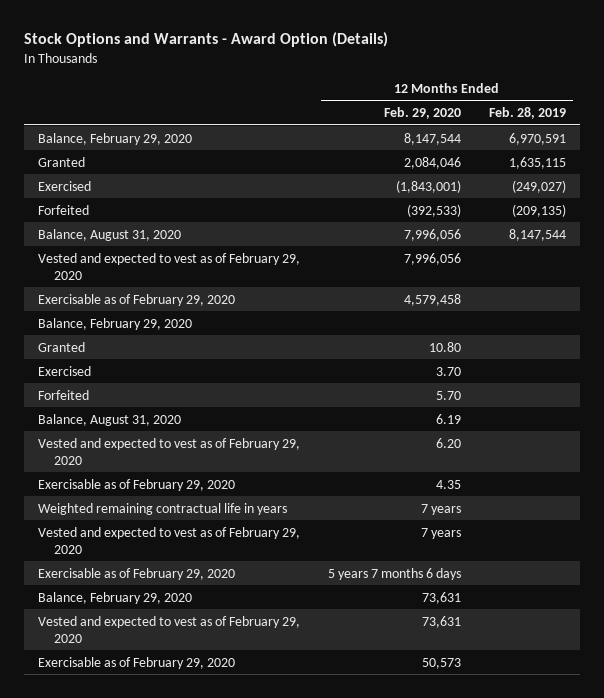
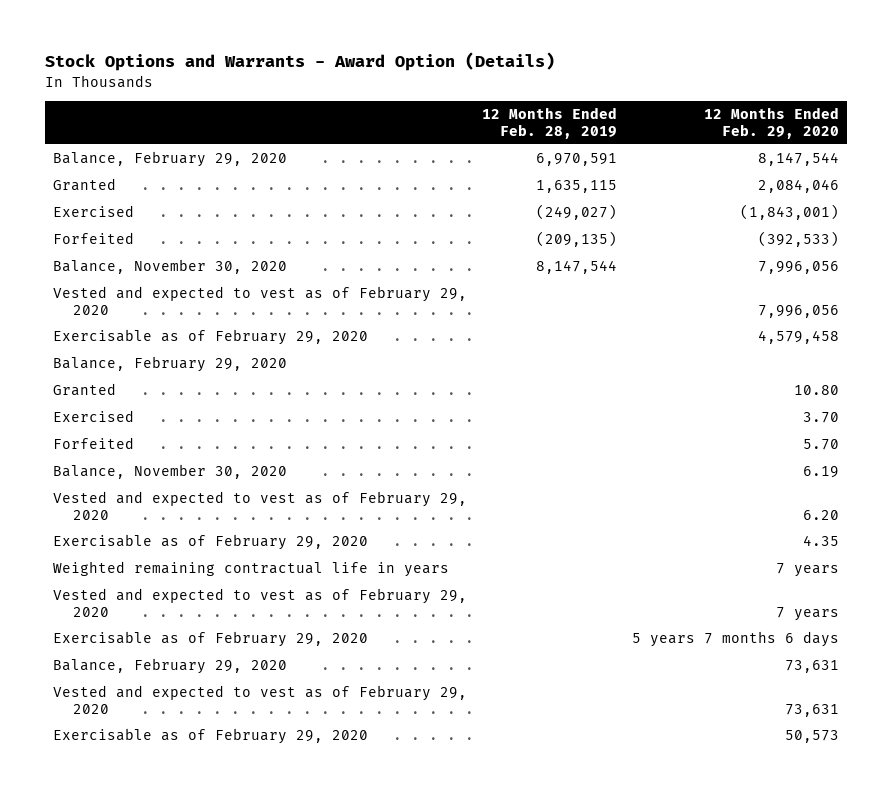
[37,228,181,241] Balance, August 31, 2020 -> [52,259,287,275] Balance, November 30, 2020
[37,413,181,426] Balance, August 31, 2020 -> [52,464,287,480] Balance, November 30, 2020

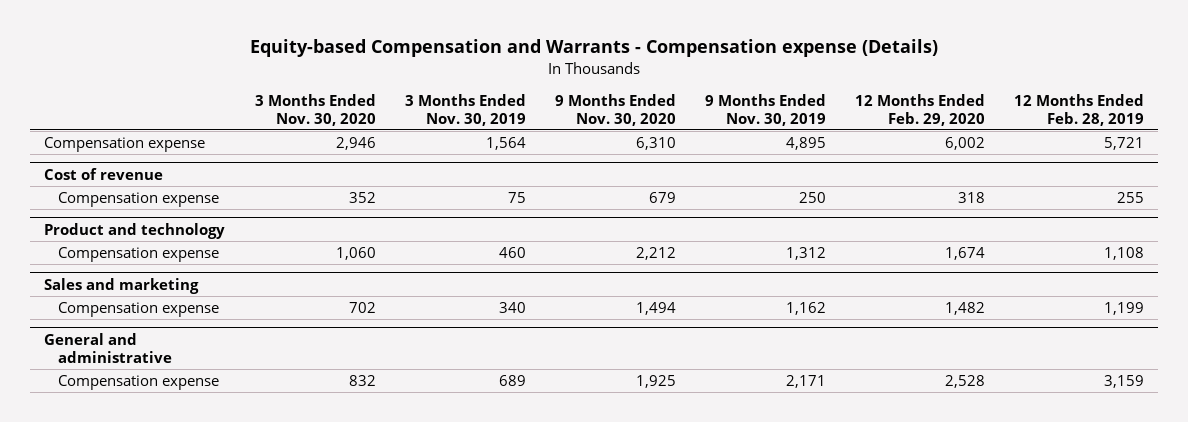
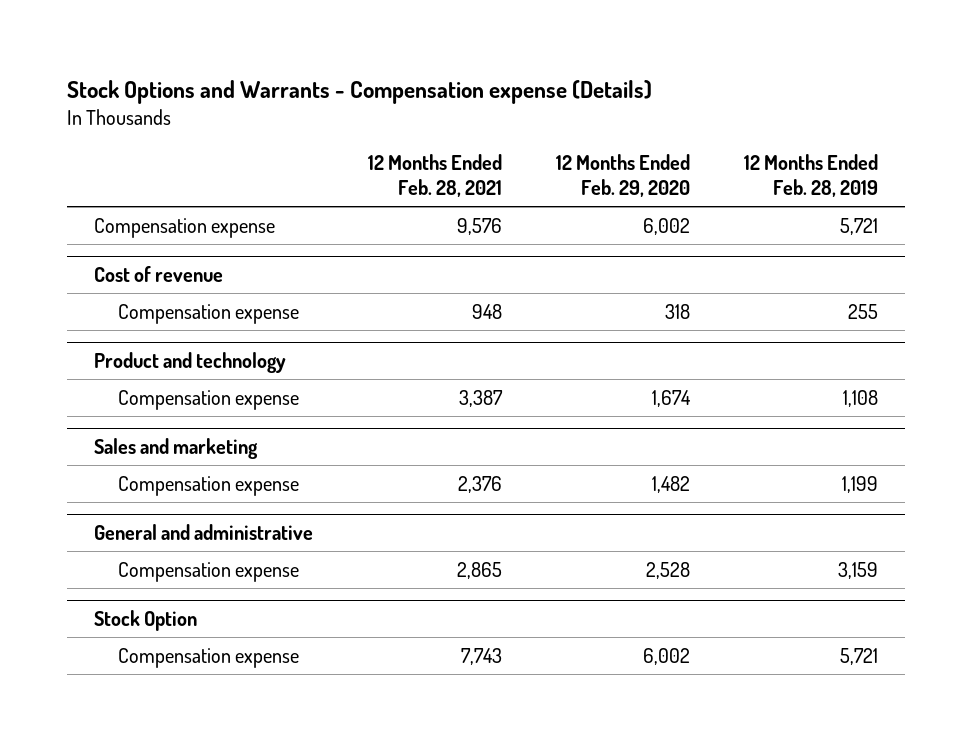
[250,39,939,58] Equity-based Compensation and Warrants - Compensation expense (Details) -> [67,80,653,105] Stock Options and Warrants - Compensation expense (Details)
[254,93,376,126] 3 Months Ended Nov. 30, 2020 -> none
[404,93,526,126] 3 Months Ended Nov. 30, 2019 -> none
[554,93,676,126] 9 Months Ended Nov. 30, 2020 -> none
[704,93,826,126] 9 Months Ended Nov. 30, 2019 -> none
none -> [367,154,502,197] 12 Months Ended Feb. 28, 2021
none -> [94,609,198,631] Stock Option
none -> [117,647,299,668] Compensation expense

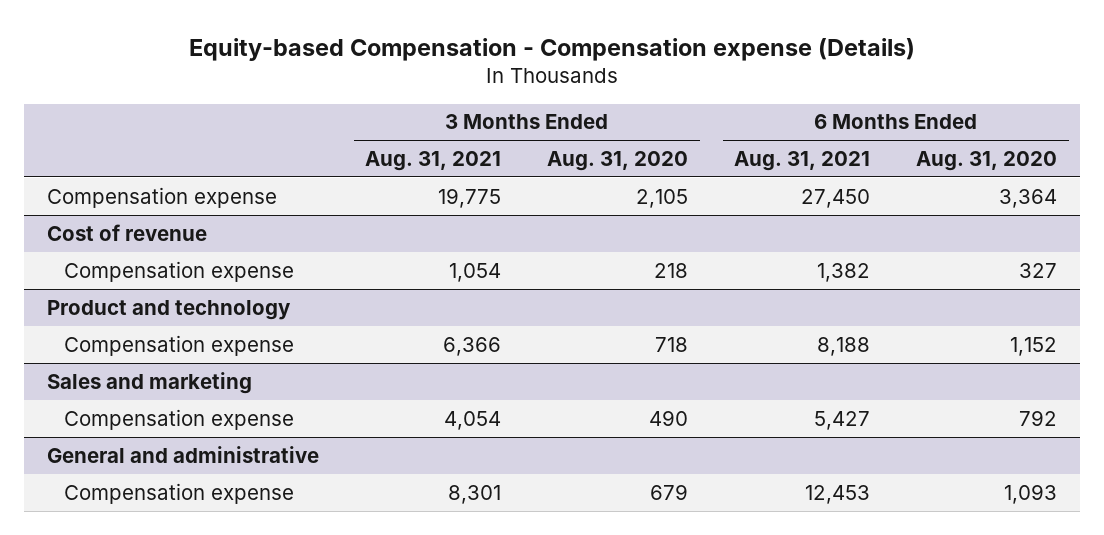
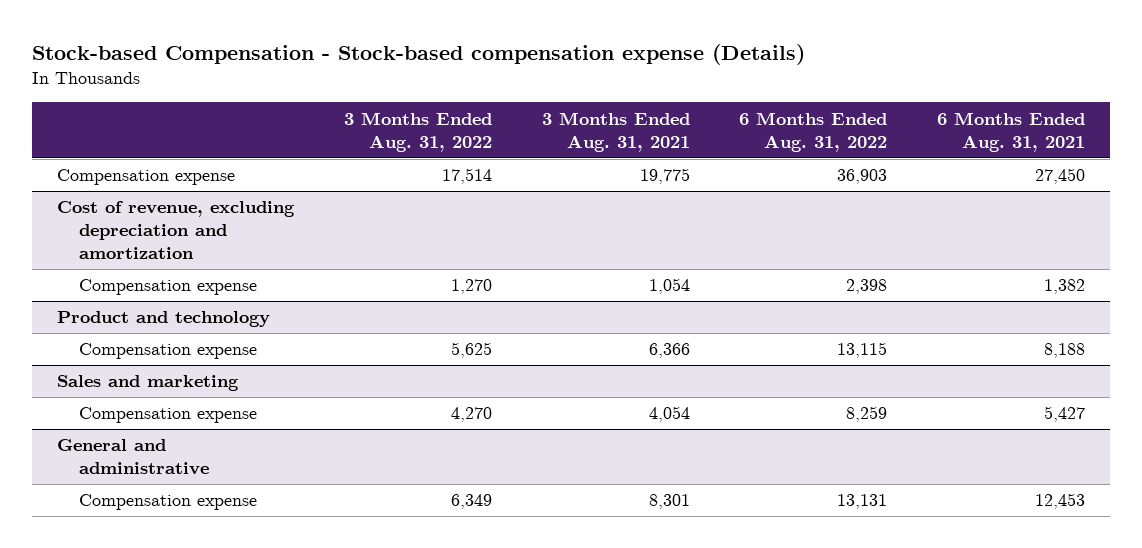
[189,37,916,61] Equity-based Compensation - Compensation expense (Details) -> [31,43,805,65] Stock-based Compensation - Stock-based compensation expense (Details)
[547,150,689,171] Aug. 31, 2020 -> none
[916,150,1058,171] Aug. 31, 2020 -> none
none -> [343,111,492,152] 3 Months Ended Aug. 31, 2022
none -> [739,111,888,152] 6 Months Ended Aug. 31, 2022
[47,223,208,241] Cost of revenue -> [56,201,295,260] Cost of revenue, excluding depreciation and amortization

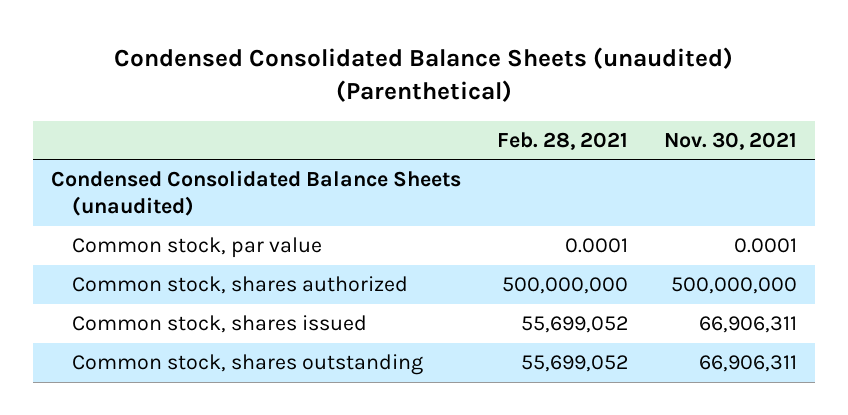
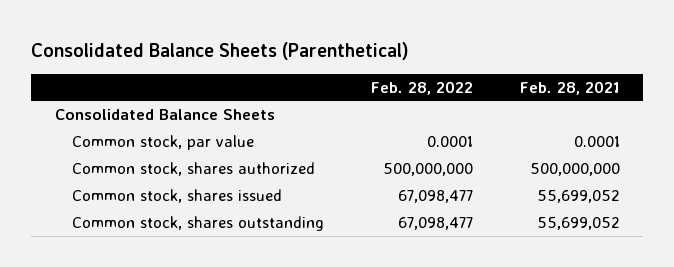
[114,47,734,103] Condensed Consolidated Balance Sheets (unaudited) (Parenthetical) -> [31,42,410,61] Consolidated Balance Sheets (Parenthetical)
[664,131,798,150] Nov. 30, 2021 -> none
none -> [371,80,474,95] Feb. 28, 2022
[50,170,461,217] Condensed Consolidated Balance Sheets (unaudited) -> [54,109,275,121] Consolidated Balance Sheets

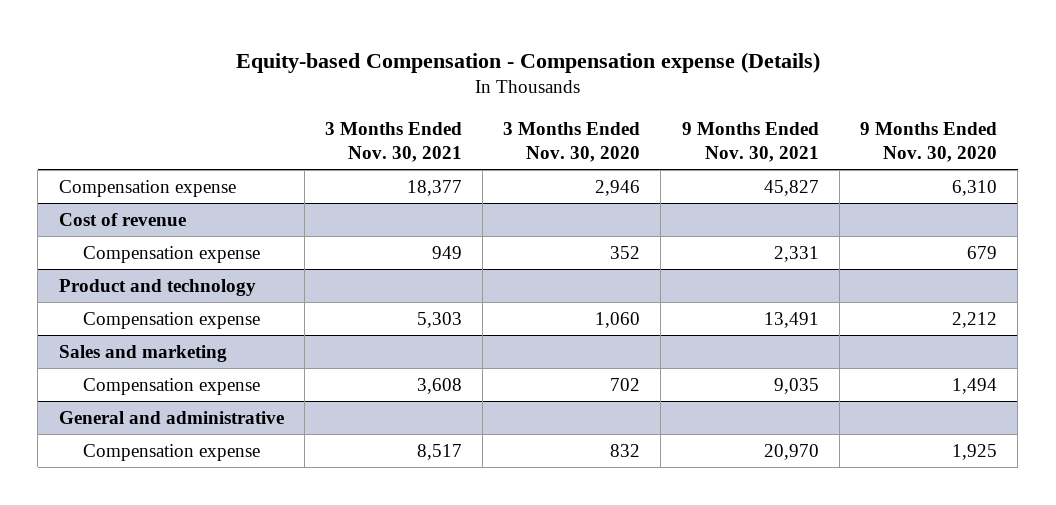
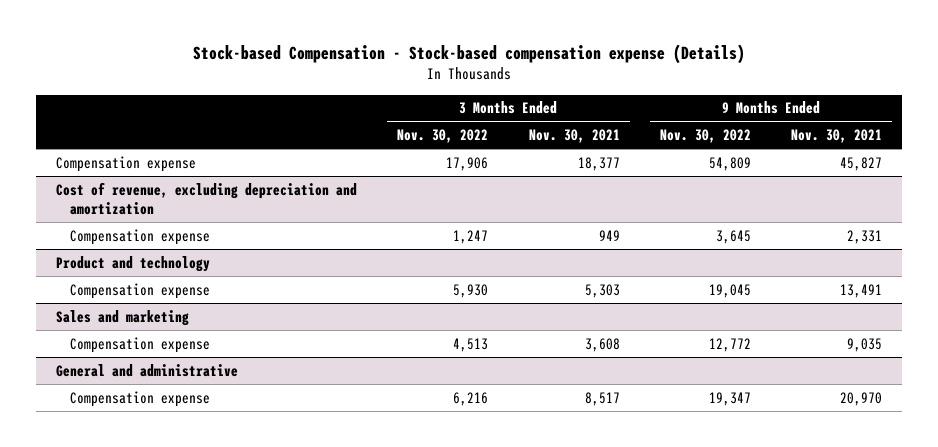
[235,51,820,73] Equity-based Compensation - Compensation expense (Details) -> [193,44,746,65] Stock-based Compensation - Stock-based compensation expense (Details)
[503,121,641,163] 3 Months Ended Nov. 30, 2020 -> none
[860,121,998,163] 9 Months Ended Nov. 30, 2020 -> none
none -> [397,129,489,144] Nov. 30, 2022
none -> [659,129,751,144] Nov. 30, 2022
[58,212,186,226] Cost of revenue -> [55,181,357,216] Cost of revenue, excluding depreciation and amortization

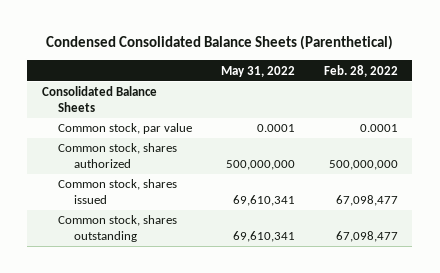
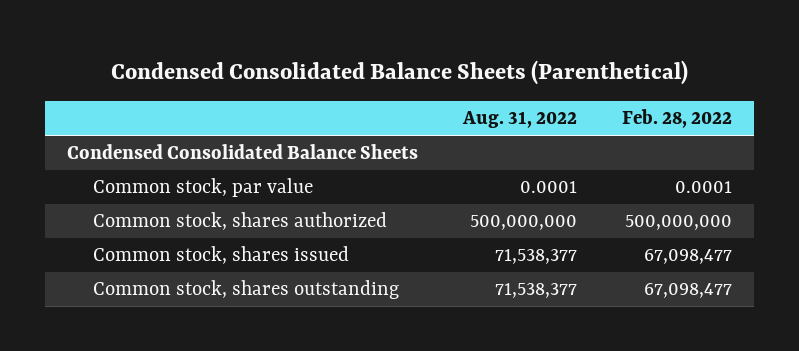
[220,65,295,77] May 31, 2022 -> none
none -> [462,111,578,129] Aug. 31, 2022
[41,86,157,112] Consolidated Balance Sheets -> [67,144,419,160] Condensed Consolidated Balance Sheets

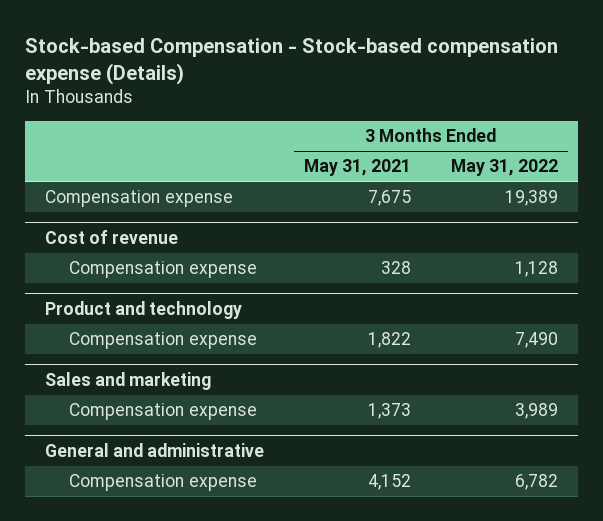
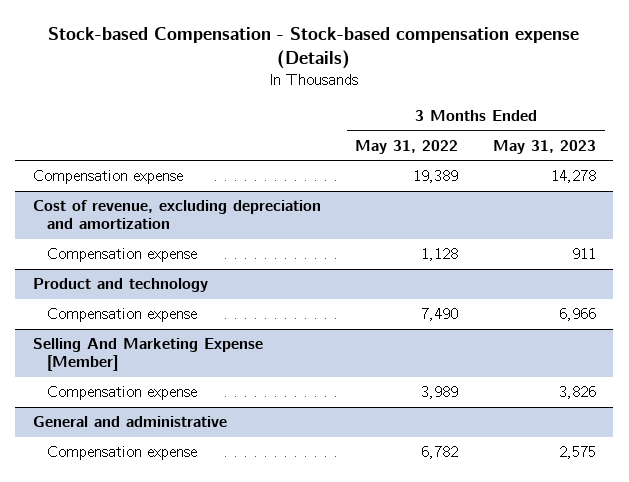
[304,159,412,177] May 31, 2021 -> none
none -> [492,140,596,155] May 31, 2023
[45,229,179,244] Cost of revenue -> [32,200,321,230] Cost of revenue, excluding depreciation and amortization
[45,371,212,390] Sales and marketing -> none
none -> [32,338,263,372] Selling And Marketing Expense [Member]

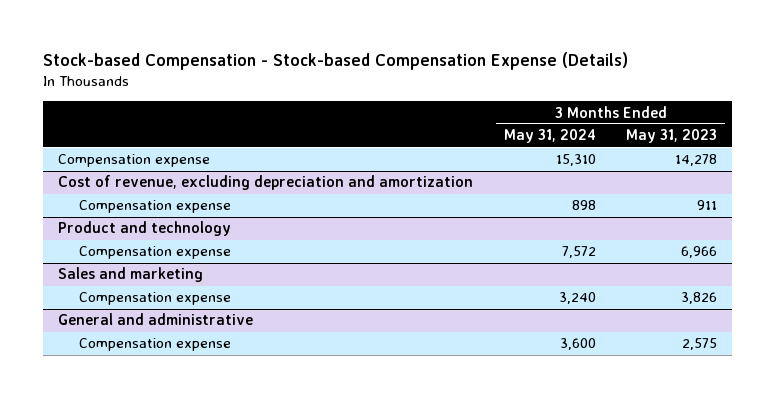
[48,26,580,70] Stock-based Compensation - Stock-based compensation expense (Details) -> [43,52,629,71] Stock-based Compensation - Stock-based Compensation Expense (Details)
[355,140,459,155] May 31, 2022 -> none
none -> [503,129,596,144] May 31, 2024
[32,338,263,372] Selling And Marketing Expense [Member] -> [58,267,204,283] Sales and marketing

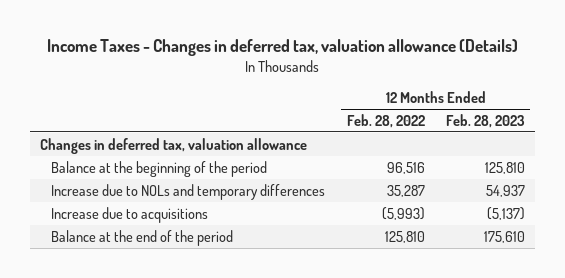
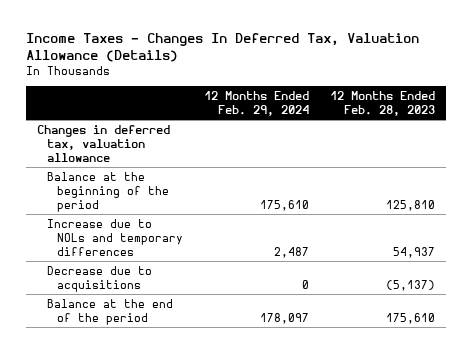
[47,39,519,57] Income Taxes - Changes in deferred tax, valuation allowance (Details) -> [26,33,420,63] Income Taxes - Changes In Deferred Tax, Valuation Allowance (Details)
[346,113,425,128] Feb. 28, 2022 -> none
none -> [204,90,310,117] 12 Months Ended Feb. 29, 2024
[51,206,209,223] Increase due to acquisitions -> [46,265,152,292] Decrease due to acquisitions

